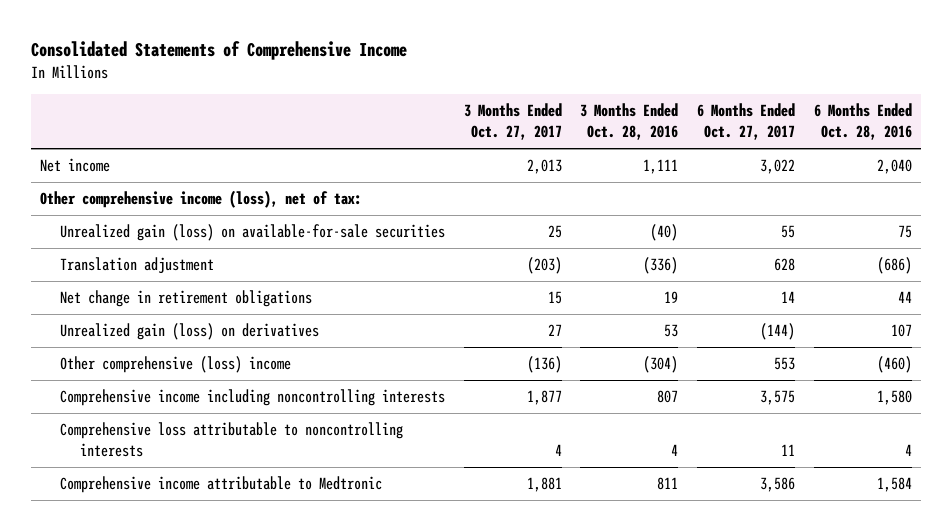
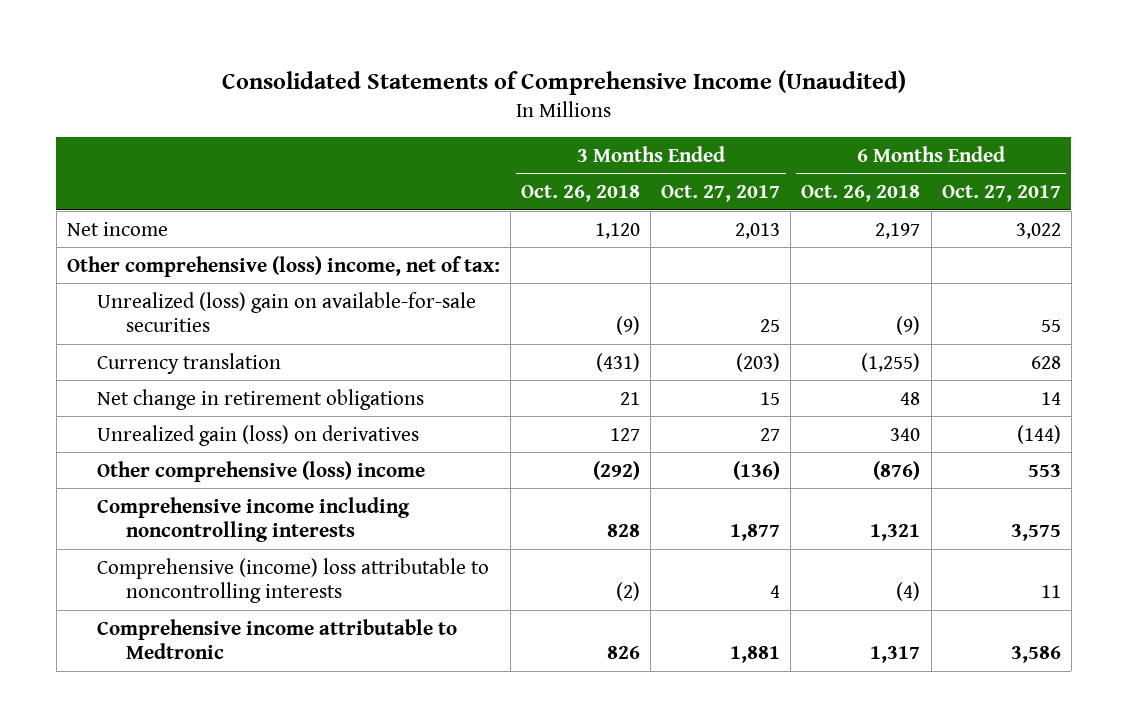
[30,41,407,61] Consolidated Statements of Comprehensive Income -> [221,69,906,95] Consolidated Statements of Comprehensive Income (Unaudited)
[580,103,679,141] 3 Months Ended Oct. 28, 2016 -> none
[813,103,912,141] 6 Months Ended Oct. 28, 2016 -> none
none -> [521,185,641,203] Oct. 26, 2018
none -> [801,185,921,203] Oct. 26, 2018
[40,190,363,209] Other comprehensive income (loss), net of tax: -> [66,255,500,277] Other comprehensive (loss) income, net of tax:
[60,224,446,242] Unrealized gain (loss) on available-for-sale securities -> [96,291,476,333] Unrealized (loss) gain on available-for-sale securities
[60,257,215,275] Translation adjustment -> [96,352,281,374] Currency translation
[60,422,404,457] Comprehensive loss attributable to noncontrolling interests -> [96,557,489,604] Comprehensive (income) loss attributable to noncontrolling interests

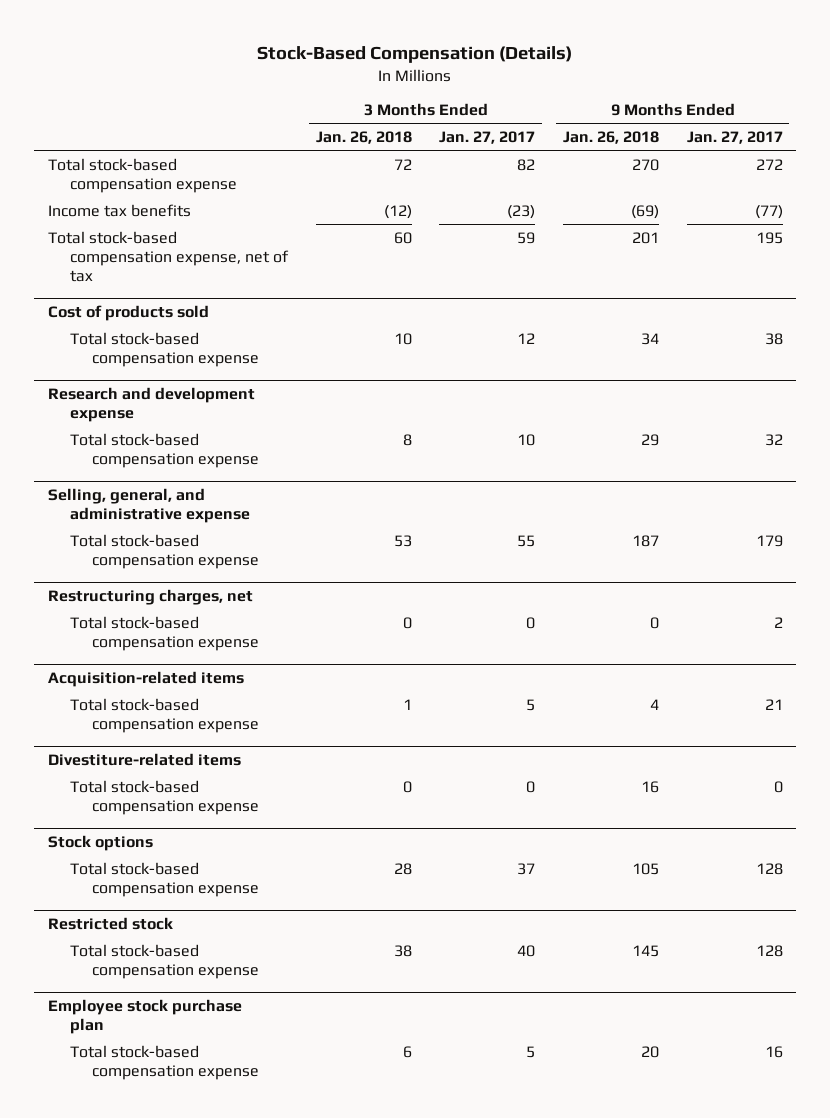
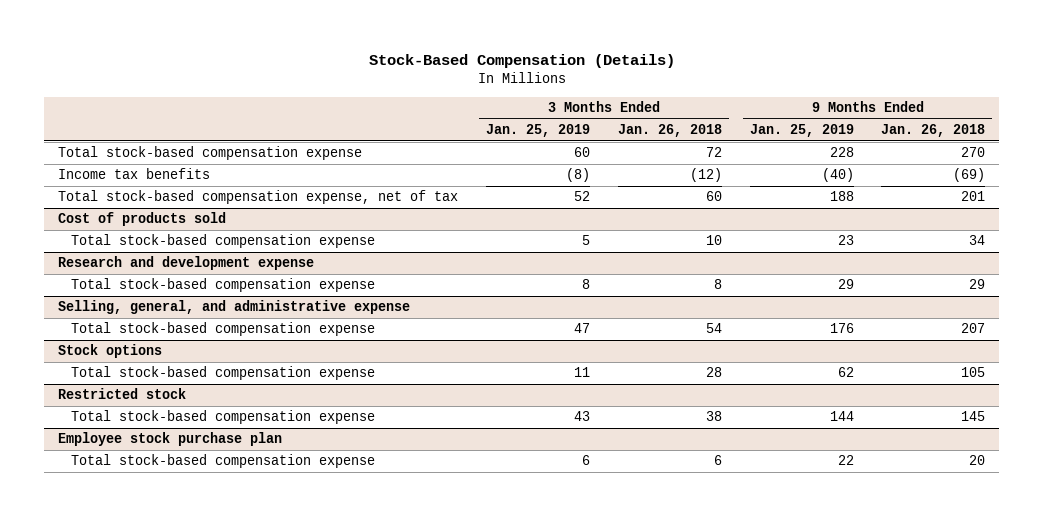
[439,131,536,145] Jan. 27, 2017 -> none
[686,131,783,145] Jan. 27, 2017 -> none
none -> [485,124,590,138] Jan. 25, 2019
none -> [749,124,854,138] Jan. 25, 2019
[47,589,253,606] Restructuring charges, net -> none
[70,615,260,651] Total stock-based compensation expense -> none
[47,671,244,688] Acquisition-related items -> none
[70,697,260,733] Total stock-based compensation expense -> none
[47,753,241,767] Divestiture-related items -> none
[70,779,260,815] Total stock-based compensation expense -> none
[393,534,412,547] 53 -> [705,323,722,334] 54
[631,534,659,547] 187 -> [961,323,986,334] 207

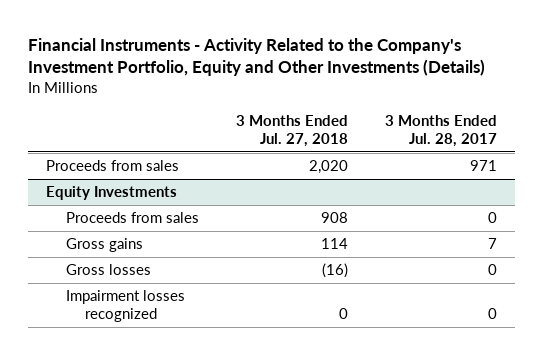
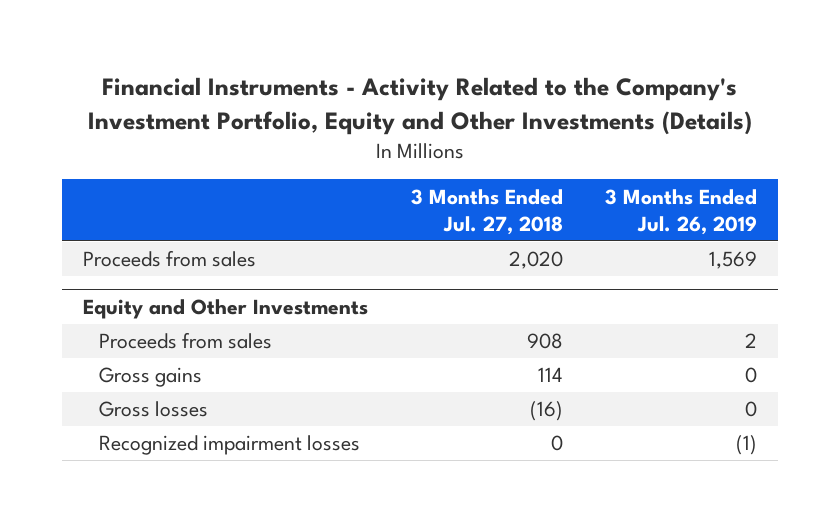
[384,115,497,148] 3 Months Ended Jul. 28, 2017 -> none
none -> [605,188,758,235] 3 Months Ended Jul. 26, 2019
[46,186,178,201] Equity Investments -> [83,298,369,319] Equity and Other Investments
[65,290,185,323] Impairment losses recognized -> [99,435,361,456] Recognized impairment losses

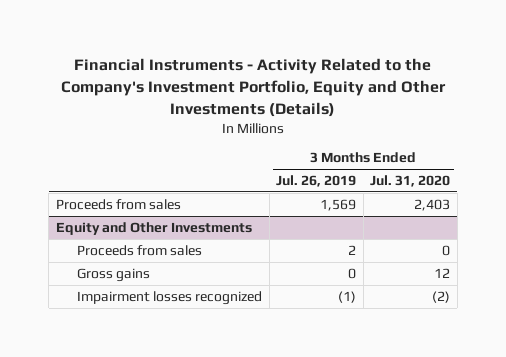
[410,188,563,235] 3 Months Ended Jul. 27, 2018 -> none
none -> [370,174,451,187] Jul. 31, 2020
[99,401,209,418] Gross losses -> none
[99,435,361,456] Recognized impairment losses -> [76,290,262,305] Impairment losses recognized

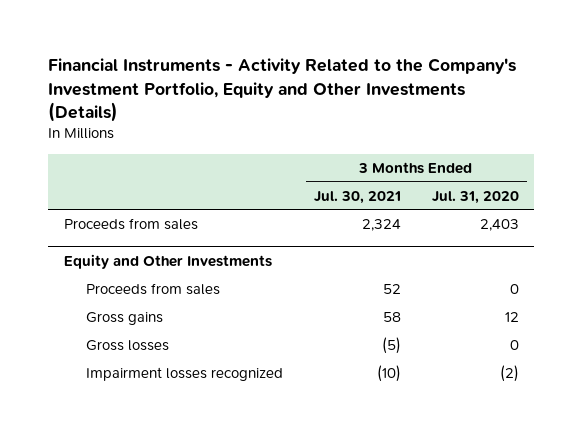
[276,174,357,187] Jul. 26, 2019 -> none
none -> [313,190,401,204] Jul. 30, 2021
none -> [85,340,169,352] Gross losses

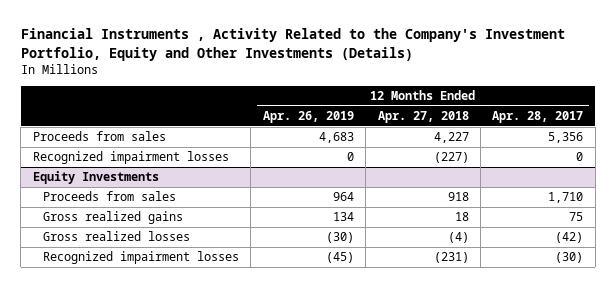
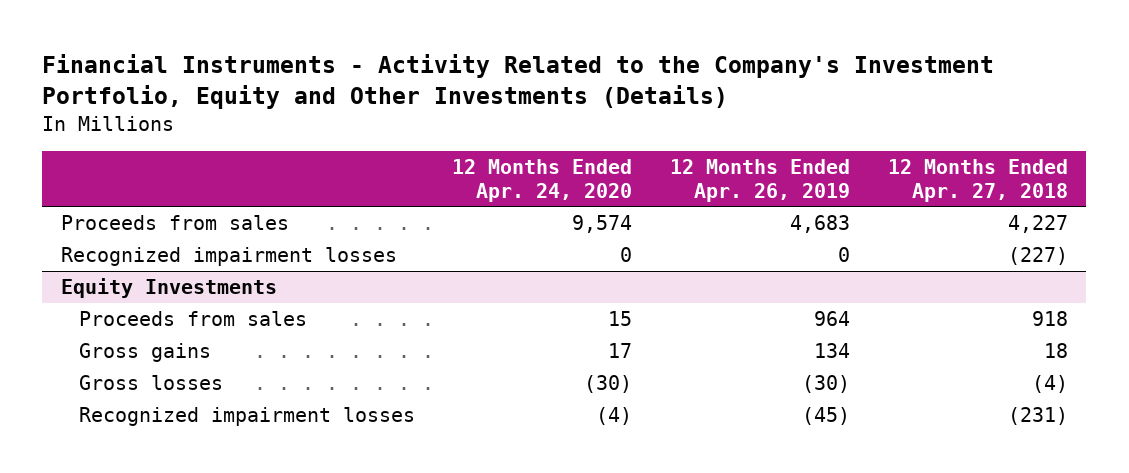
[20,28,565,61] Financial Instruments , Activity Related to the Company's Investment Portfolio, Equity and Other Investments (Details) -> [42,54,995,110] Financial Instruments - Activity Related to the Company's Investment Portfolio, Equity and Other Investments (Details)
[492,111,584,124] Apr. 28, 2017 -> none
none -> [452,159,633,202] 12 Months Ended Apr. 24, 2020
[43,211,184,225] Gross realized gains -> [78,343,211,363] Gross gains
[43,231,191,242] Gross realized losses -> [78,375,223,391] Gross losses

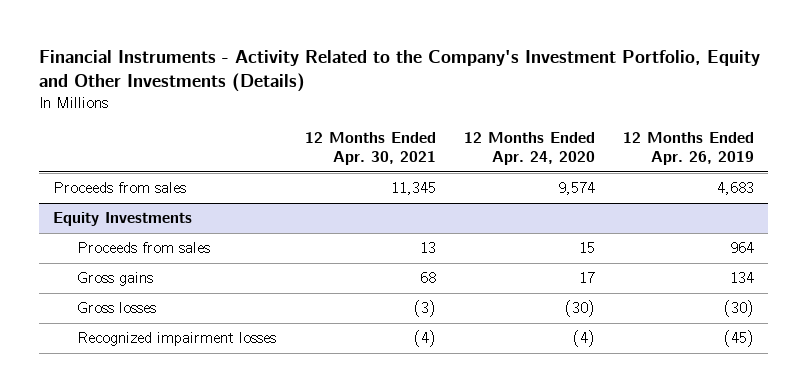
[887,159,1068,202] 12 Months Ended Apr. 27, 2018 -> none
none -> [304,132,436,166] 12 Months Ended Apr. 30, 2021
[60,247,397,267] Recognized impairment losses -> none

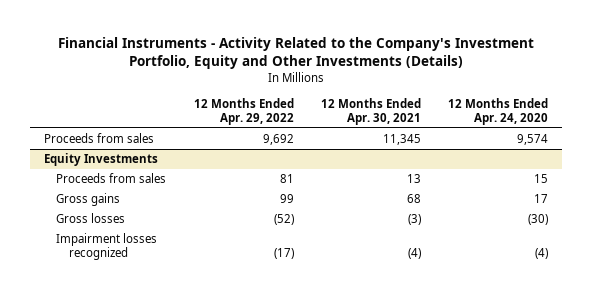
[623,132,755,166] 12 Months Ended Apr. 26, 2019 -> none
none -> [193,97,294,125] 12 Months Ended Apr. 29, 2022
[77,332,277,347] Recognized impairment losses -> [56,232,158,261] Impairment losses recognized

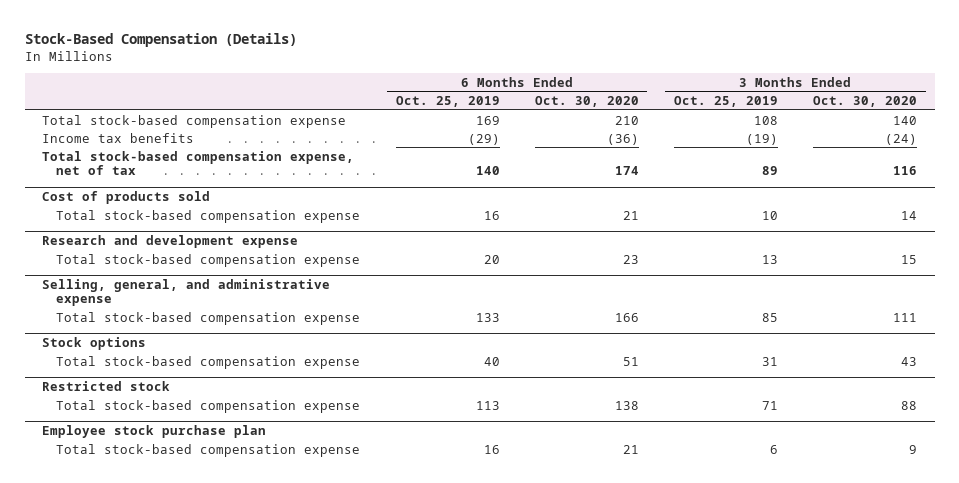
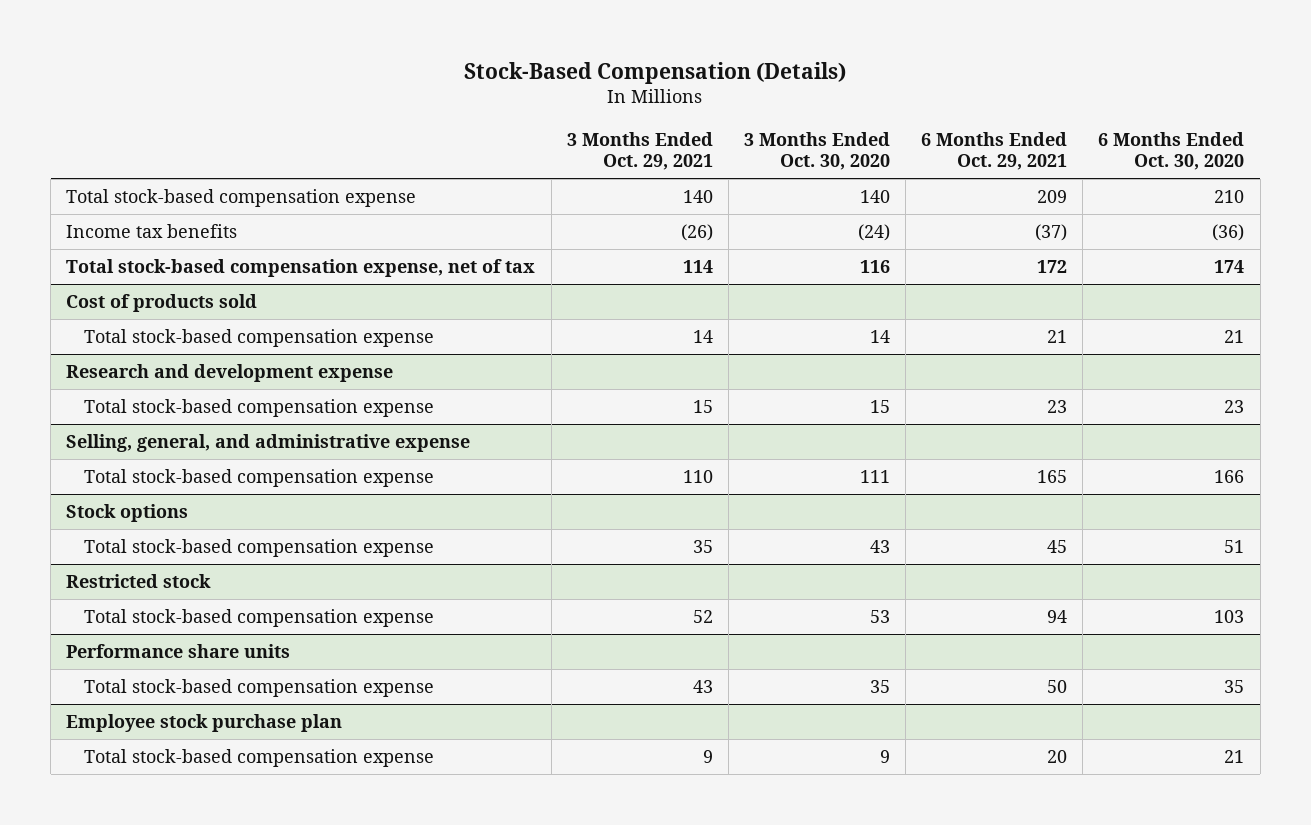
[395,96,500,108] Oct. 25, 2019 -> none
[673,96,778,108] Oct. 25, 2019 -> none
none -> [566,131,713,171] 3 Months Ended Oct. 29, 2021
none -> [921,131,1068,171] 6 Months Ended Oct. 29, 2021
[614,400,639,410] 138 -> [1214,610,1245,624] 103
[900,400,917,410] 88 -> [869,610,890,624] 53
none -> [66,644,291,659] Performance share units
none -> [84,679,435,698] Total stock-based compensation expense

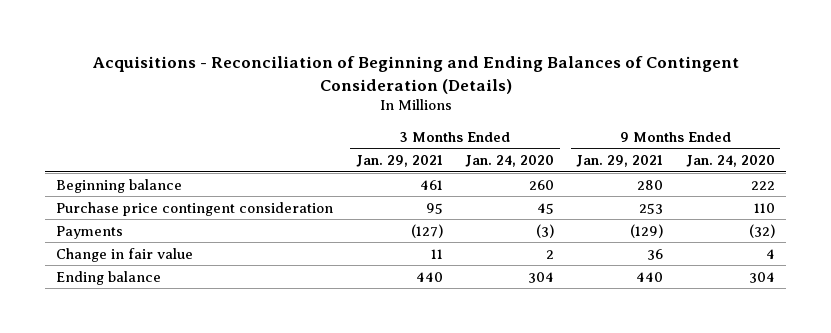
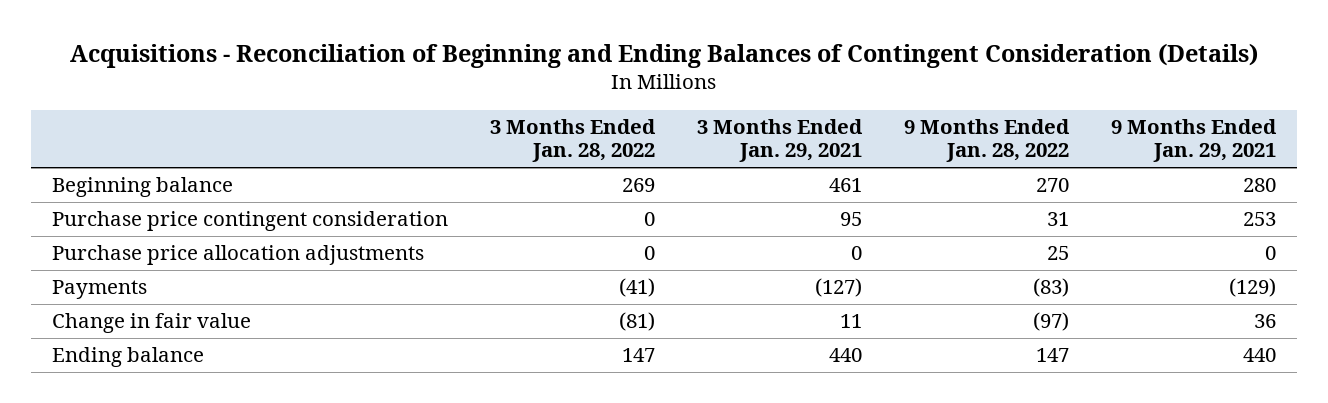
[465,155,555,168] Jan. 24, 2020 -> none
[685,155,775,168] Jan. 24, 2020 -> none
none -> [489,118,656,163] 3 Months Ended Jan. 28, 2022
none -> [904,118,1071,163] 9 Months Ended Jan. 28, 2022
none -> [51,245,424,266] Purchase price allocation adjustments

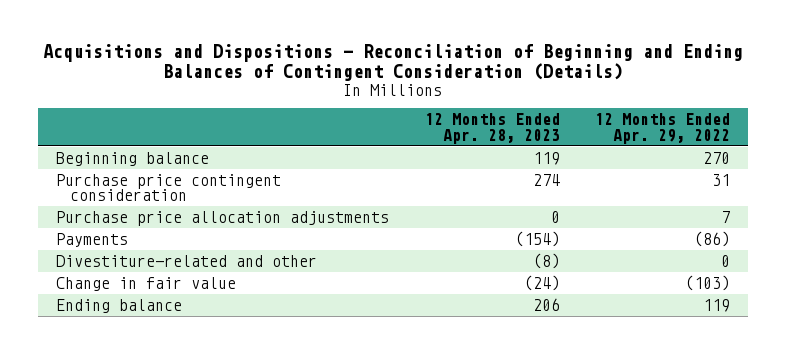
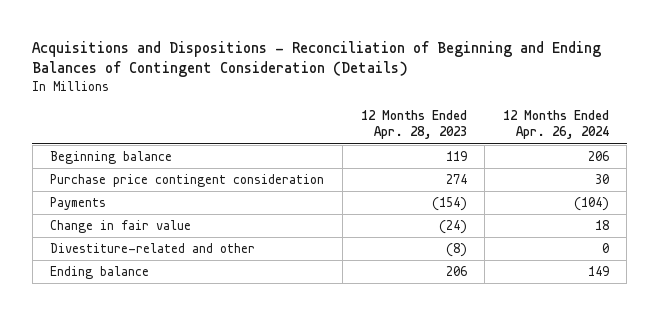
[595,113,731,144] 12 Months Ended Apr. 29, 2022 -> none
none -> [502,110,609,140] 12 Months Ended Apr. 26, 2024
[56,210,390,226] Purchase price allocation adjustments -> none
[56,254,318,267] Divestiture-related and other -> [50,243,256,254] Divestiture-related and other

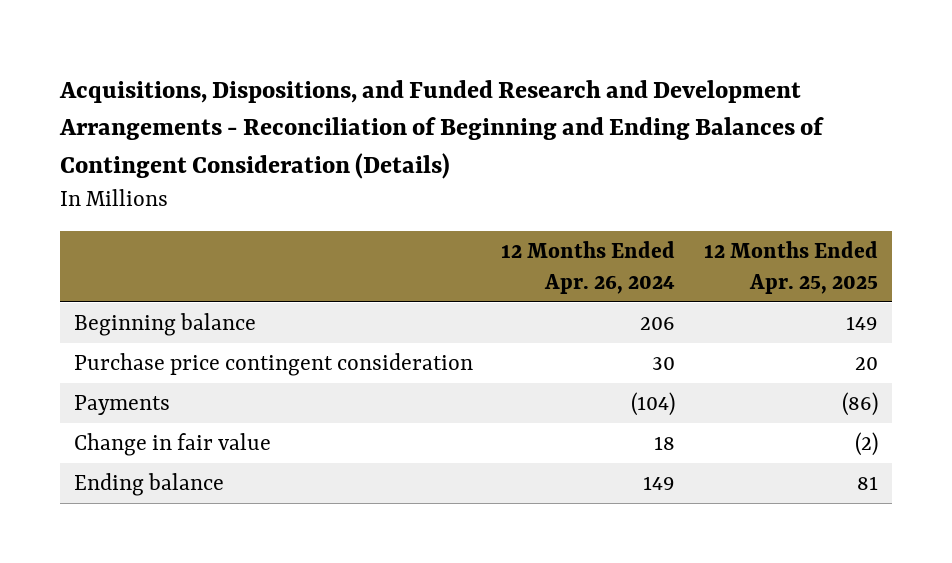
[32,40,602,78] Acquisitions and Dispositions - Reconciliation of Beginning and Ending Balances of Contingent Consideration (Details) -> [58,79,824,180] Acquisitions, Dispositions, and Funded Research and Development Arrangements - Reconciliation of Beginning and Ending Balances of Contingent Consideration (Details)
[360,110,467,140] 12 Months Ended Apr. 28, 2023 -> none
none -> [703,240,878,294] 12 Months Ended Apr. 25, 2025
[50,243,256,254] Divestiture-related and other -> none

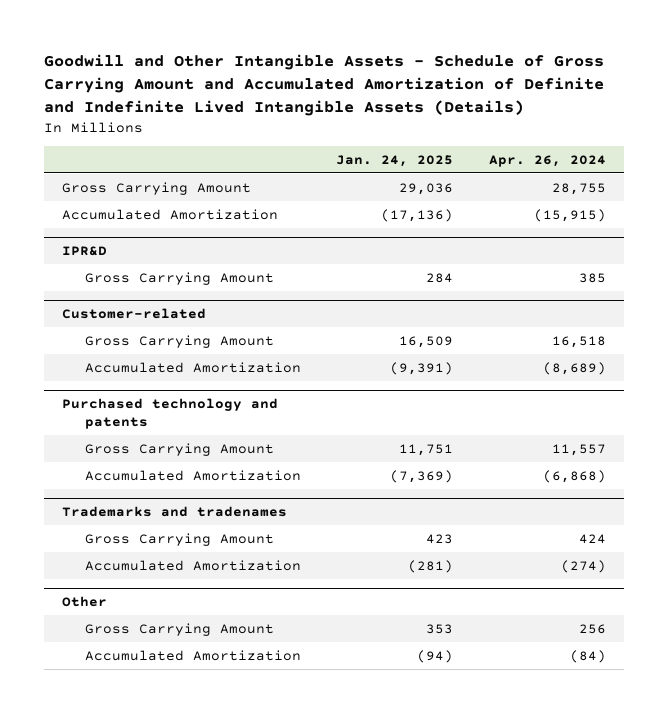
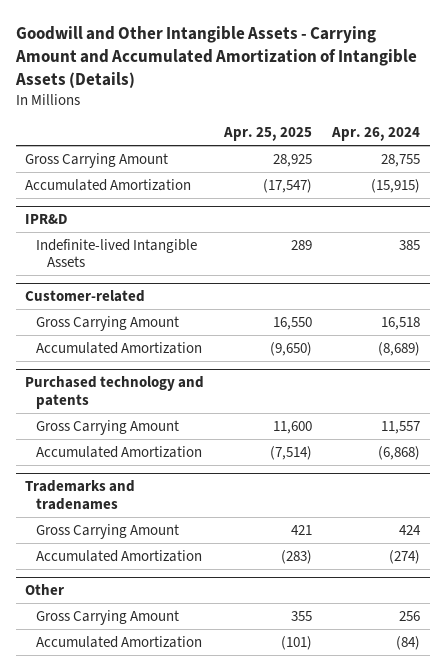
[43,54,604,116] Goodwill and Other Intangible Assets - Schedule of Gross Carrying Amount and Accumulated Amortization of Definite and Indefinite Lived Intangible Assets (Details) -> [14,25,417,88] Goodwill and Other Intangible Assets - Carrying Amount and Accumulated Amortization of Intangible Assets (Details)
[336,154,454,167] Jan. 24, 2025 -> none
none -> [223,127,313,142] Apr. 25, 2025
[84,271,274,285] Gross Carrying Amount -> [36,238,198,268] Indefinite-lived Intangible Assets

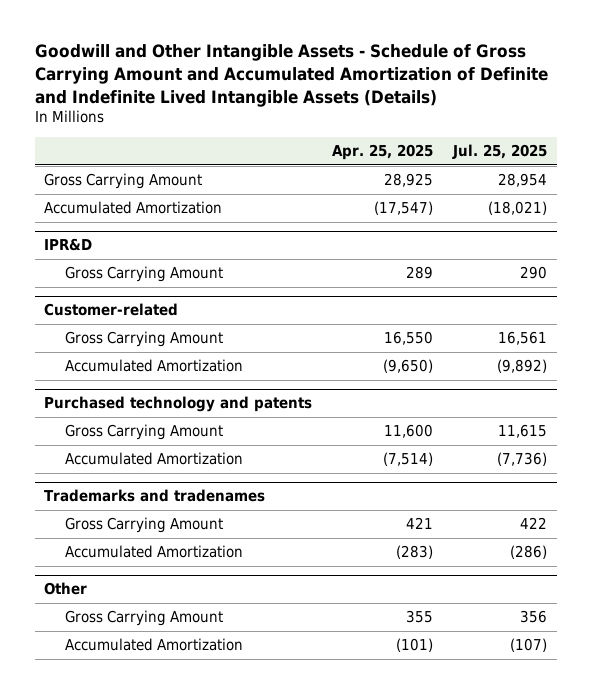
[14,25,417,88] Goodwill and Other Intangible Assets - Carrying Amount and Accumulated Amortization of Intangible Assets (Details) -> [34,44,548,107] Goodwill and Other Intangible Assets - Schedule of Gross Carrying Amount and Accumulated Amortization of Definite and Indefinite Lived Intangible Assets (Details)
[330,127,420,142] Apr. 26, 2024 -> none
none -> [451,144,547,160] Jul. 25, 2025
[36,238,198,268] Indefinite-lived Intangible Assets -> [64,266,223,283] Gross Carrying Amount

